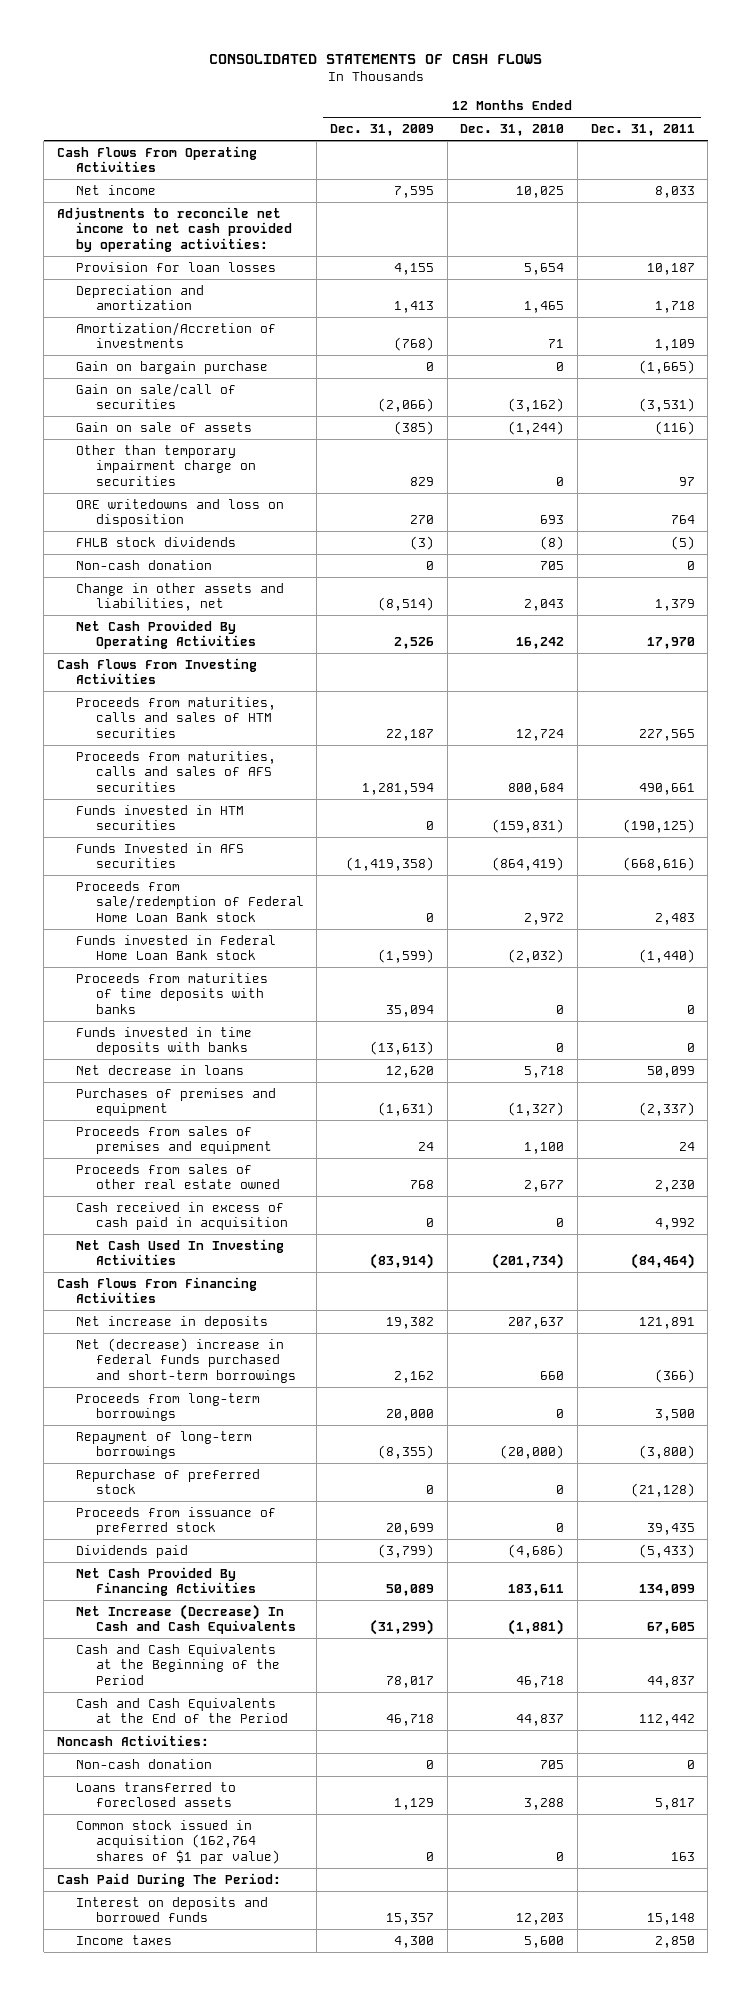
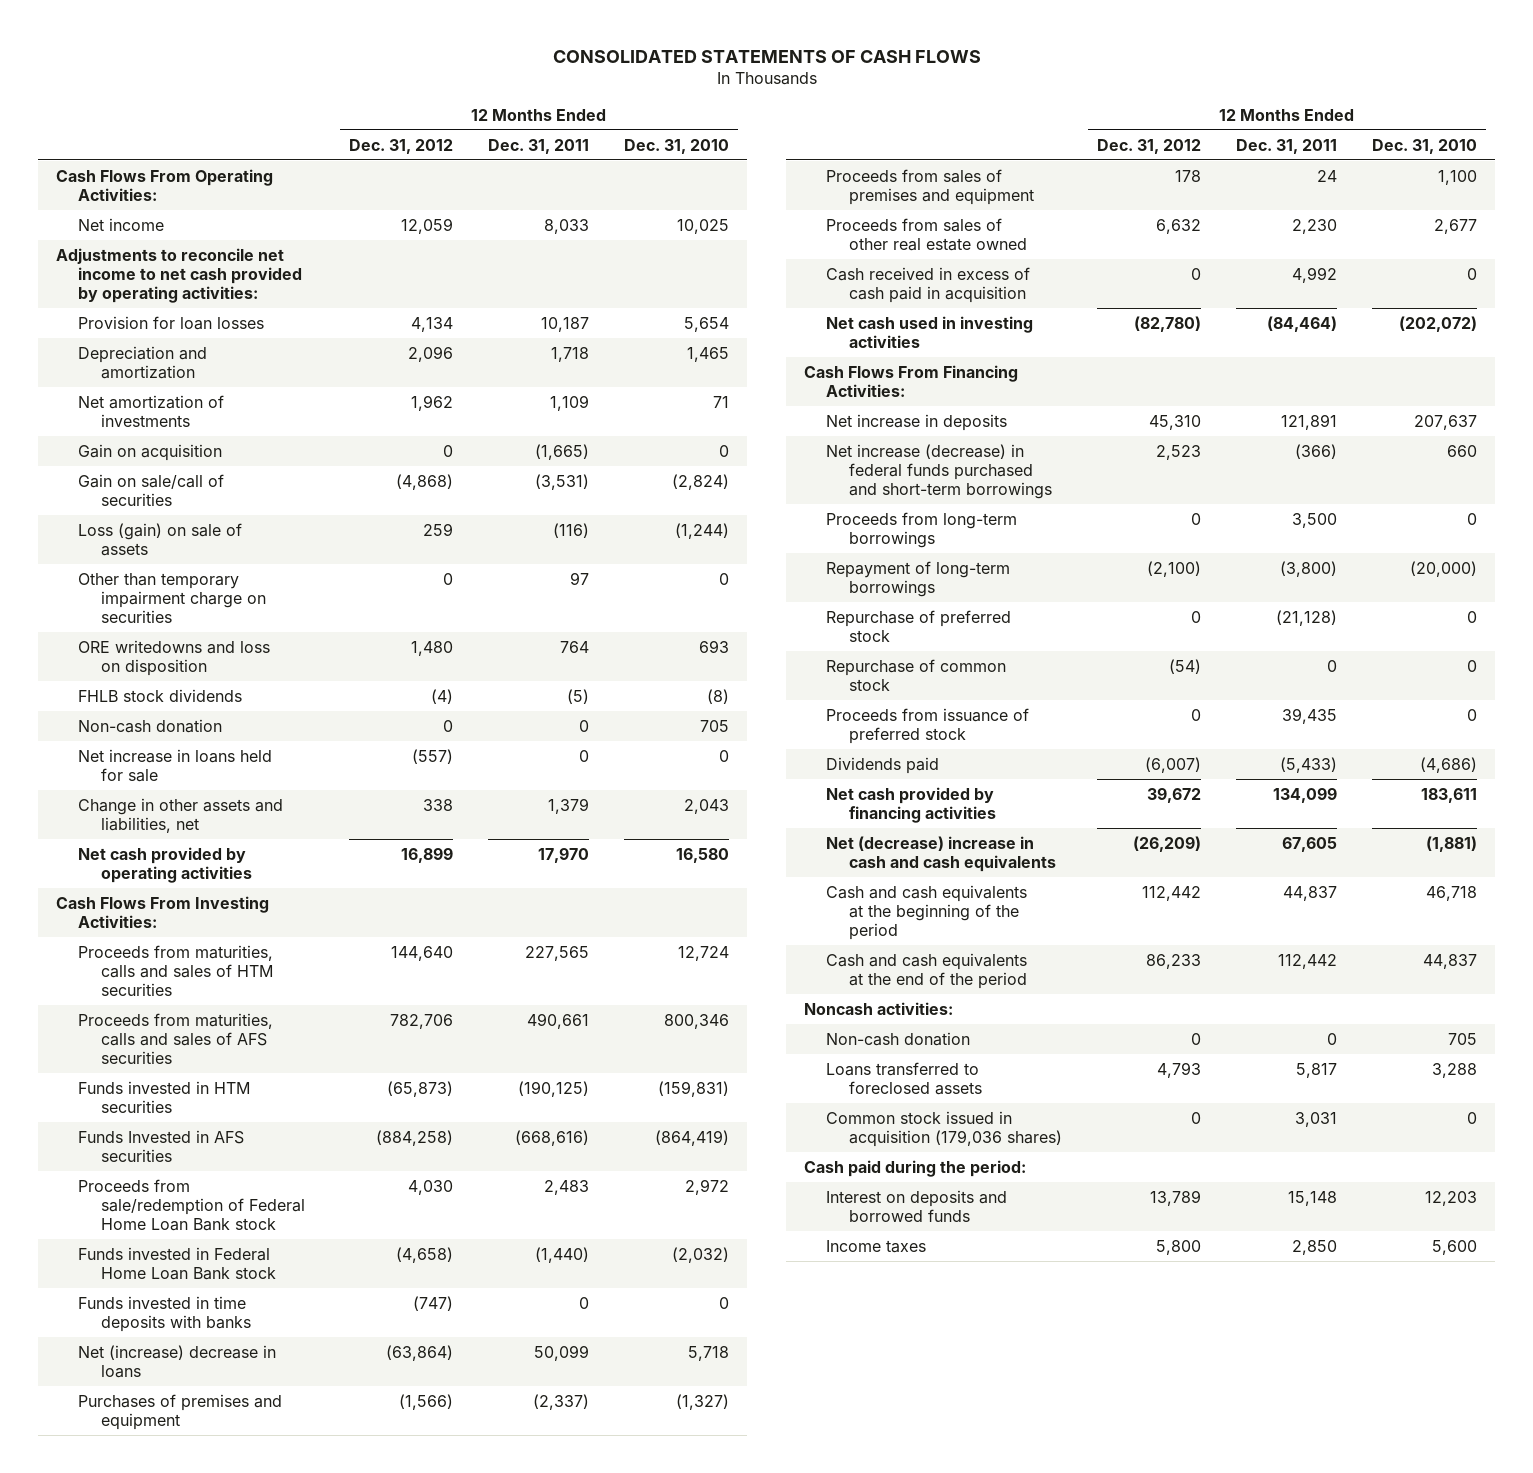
[329,124,434,137] Dec. 31, 2009 -> none
none -> [348,138,453,154] Dec. 31, 2012
[57,146,258,173] Cash Flows From Operating Activities -> [55,168,273,201] Cash Flows From Operating Activities:
[76,322,277,349] Amortization/Accretion of investments -> [78,394,225,427] Net amortization of investments
[76,361,269,375] Gain on bargain purchase -> [78,443,223,461] Gain on acquisition
[508,398,565,413] (3,162) -> [672,473,730,490] (2,824)
[76,422,253,433] Gain on sale of assets -> [78,522,243,556] Loss (gain) on sale of assets
none -> [78,748,273,782] Net increase in loans held for sale
[76,620,256,650] Net Cash Provided By Operating Activities -> [78,846,252,883] Net cash provided by operating activities
[516,637,565,650] 16,242 -> [676,847,730,863] 16,580
[57,658,258,685] Cash Flows From Investing Activities -> [55,895,269,928] Cash Flows From Investing Activities:
[508,782,565,795] 800,684 -> [664,1013,730,1029] 800,346
[76,973,269,1014] Proceeds from maturities of time deposits with banks -> none
[76,1065,245,1076] Net decrease in loans -> [78,1344,277,1378] Net (increase) decrease in loans
[76,1239,285,1266] Net Cash Used In Investing Activities -> [826,315,1034,348] Net cash used in investing activities
[492,1253,565,1270] (201,734) -> [1399,315,1478,332] (202,072)
[57,1277,258,1304] Cash Flows From Financing Activities -> [803,364,1018,397] Cash Flows From Financing Activities:
[76,1338,296,1383] Net (decrease) increase in federal funds purchased and short-term borrowings -> [826,443,1052,499] Net increase (decrease) in federal funds purchased and short-term borrowings
none -> [826,658,1007,691] Repurchase of common stock
[76,1567,256,1597] Net Cash Provided By Financing Activities -> [826,786,996,823] Net cash provided by financing activities
[76,1604,296,1635] Net Increase (Decrease) In Cash and Cash Equivalents -> [826,835,1056,872] Net (decrease) increase in cash and cash equivalents
[76,1644,280,1685] Cash and Cash Equivalents at the Beginning of the Period -> [826,884,1028,940] Cash and cash equivalents at the beginning of the period
[76,1698,288,1724] Cash and Cash Equivalents at the End of the Period -> [826,952,1028,989] Cash and cash equivalents at the end of the period
[57,1735,210,1747] Noncash Activities: -> [803,1001,953,1015] Noncash activities:
[76,1820,280,1864] Common stock issued in acquisition (162,764 shares of $1 par value) -> [826,1110,1062,1147] Common stock issued in acquisition (179,036 shares)
[670,1851,695,1861] 163 -> [1295,1111,1338,1127] 3,031
[57,1873,282,1888] Cash Paid During The Period: -> [803,1159,1026,1177] Cash paid during the period:

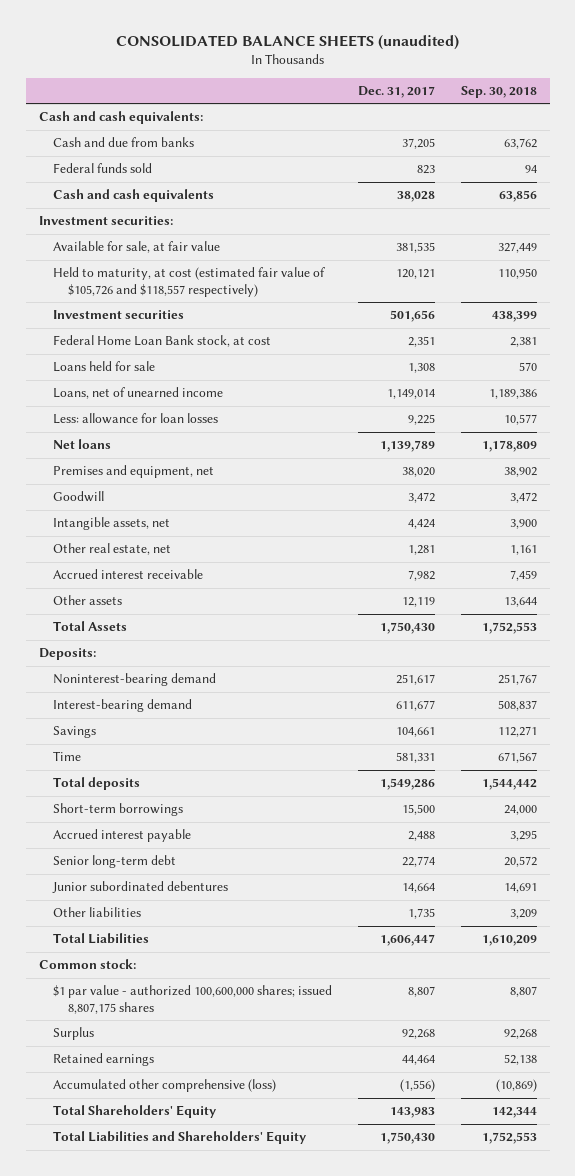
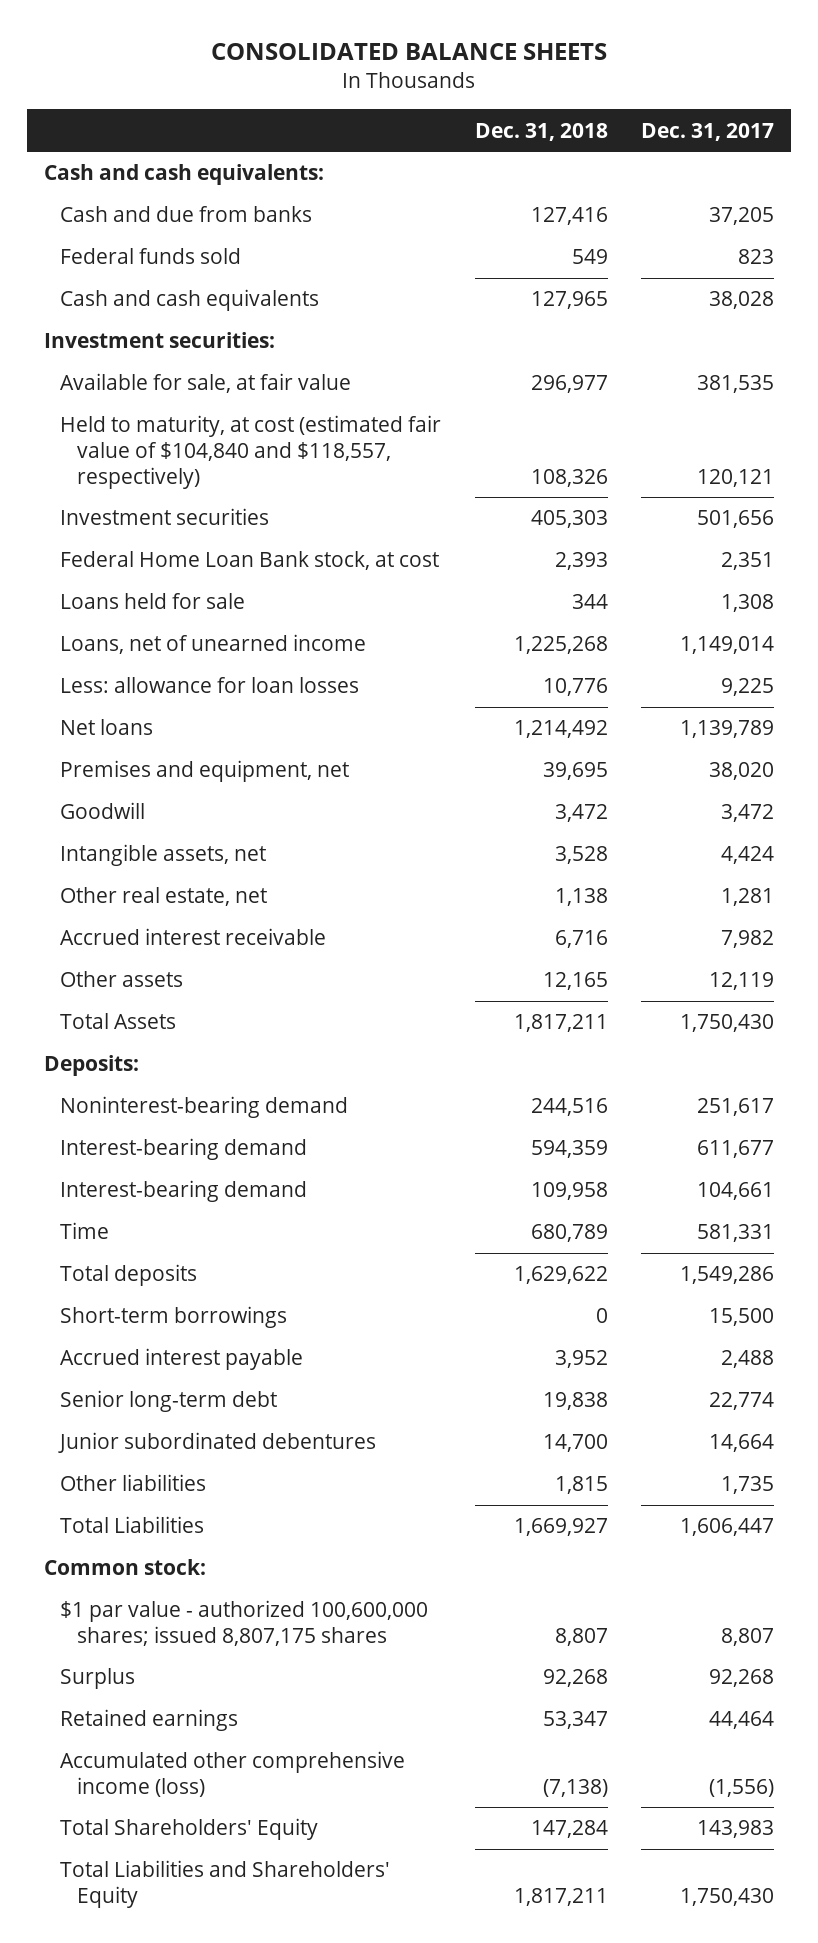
[115,35,459,51] CONSOLIDATED BALANCE SHEETS (unaudited) -> [210,42,607,60] CONSOLIDATED BALANCE SHEETS
[460,85,537,98] Sep. 30, 2018 -> none
none -> [474,122,608,141] Dec. 31, 2018
[53,267,326,297] Held to maturity, at cost (estimated fair value of $105,726 and $118,557 respectively) -> [60,415,442,489] Held to maturity, at cost (estimated fair value of $104,840 and $118,557, respectively)
[53,726,97,739] Savings -> [60,1180,308,1203] Interest-bearing demand
[53,1079,277,1093] Accumulated other comprehensive (loss) -> [60,1751,406,1797] Accumulated other comprehensive income (loss)

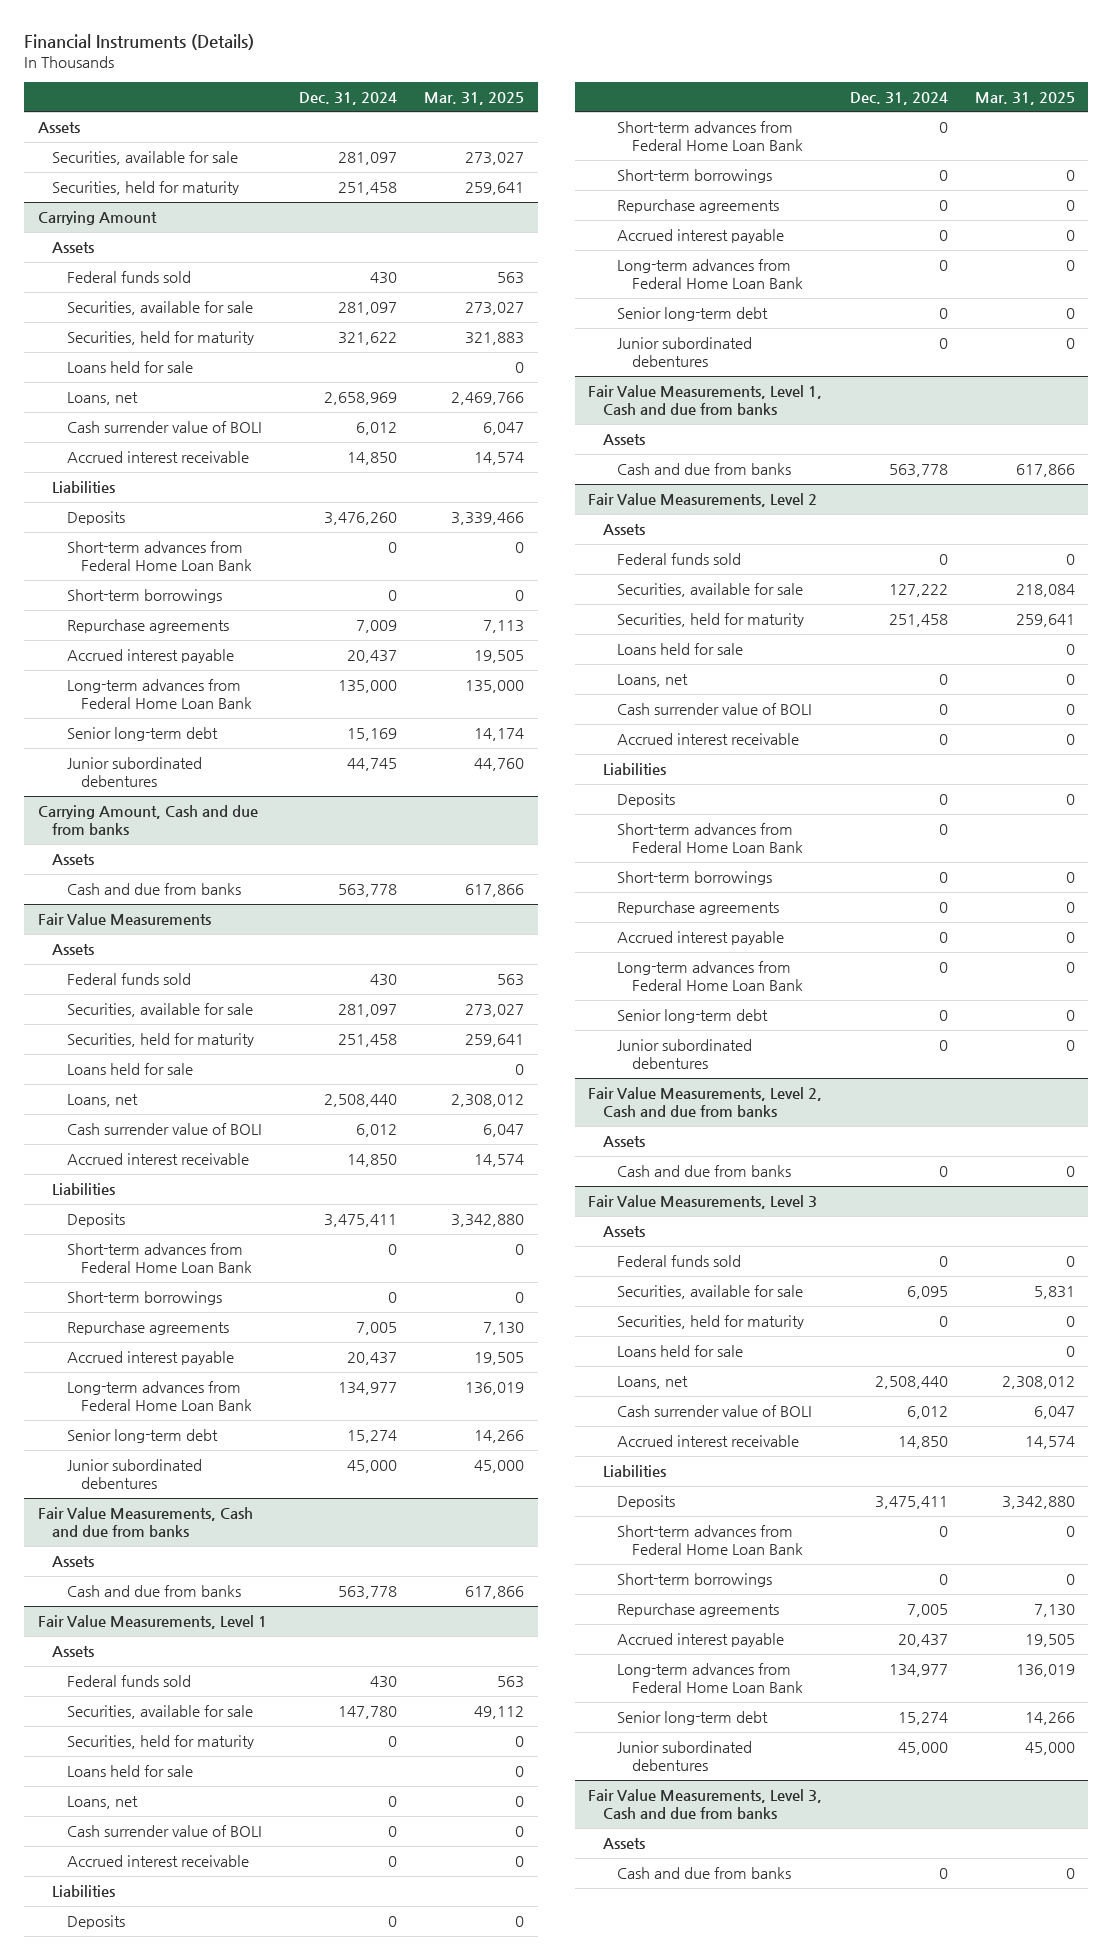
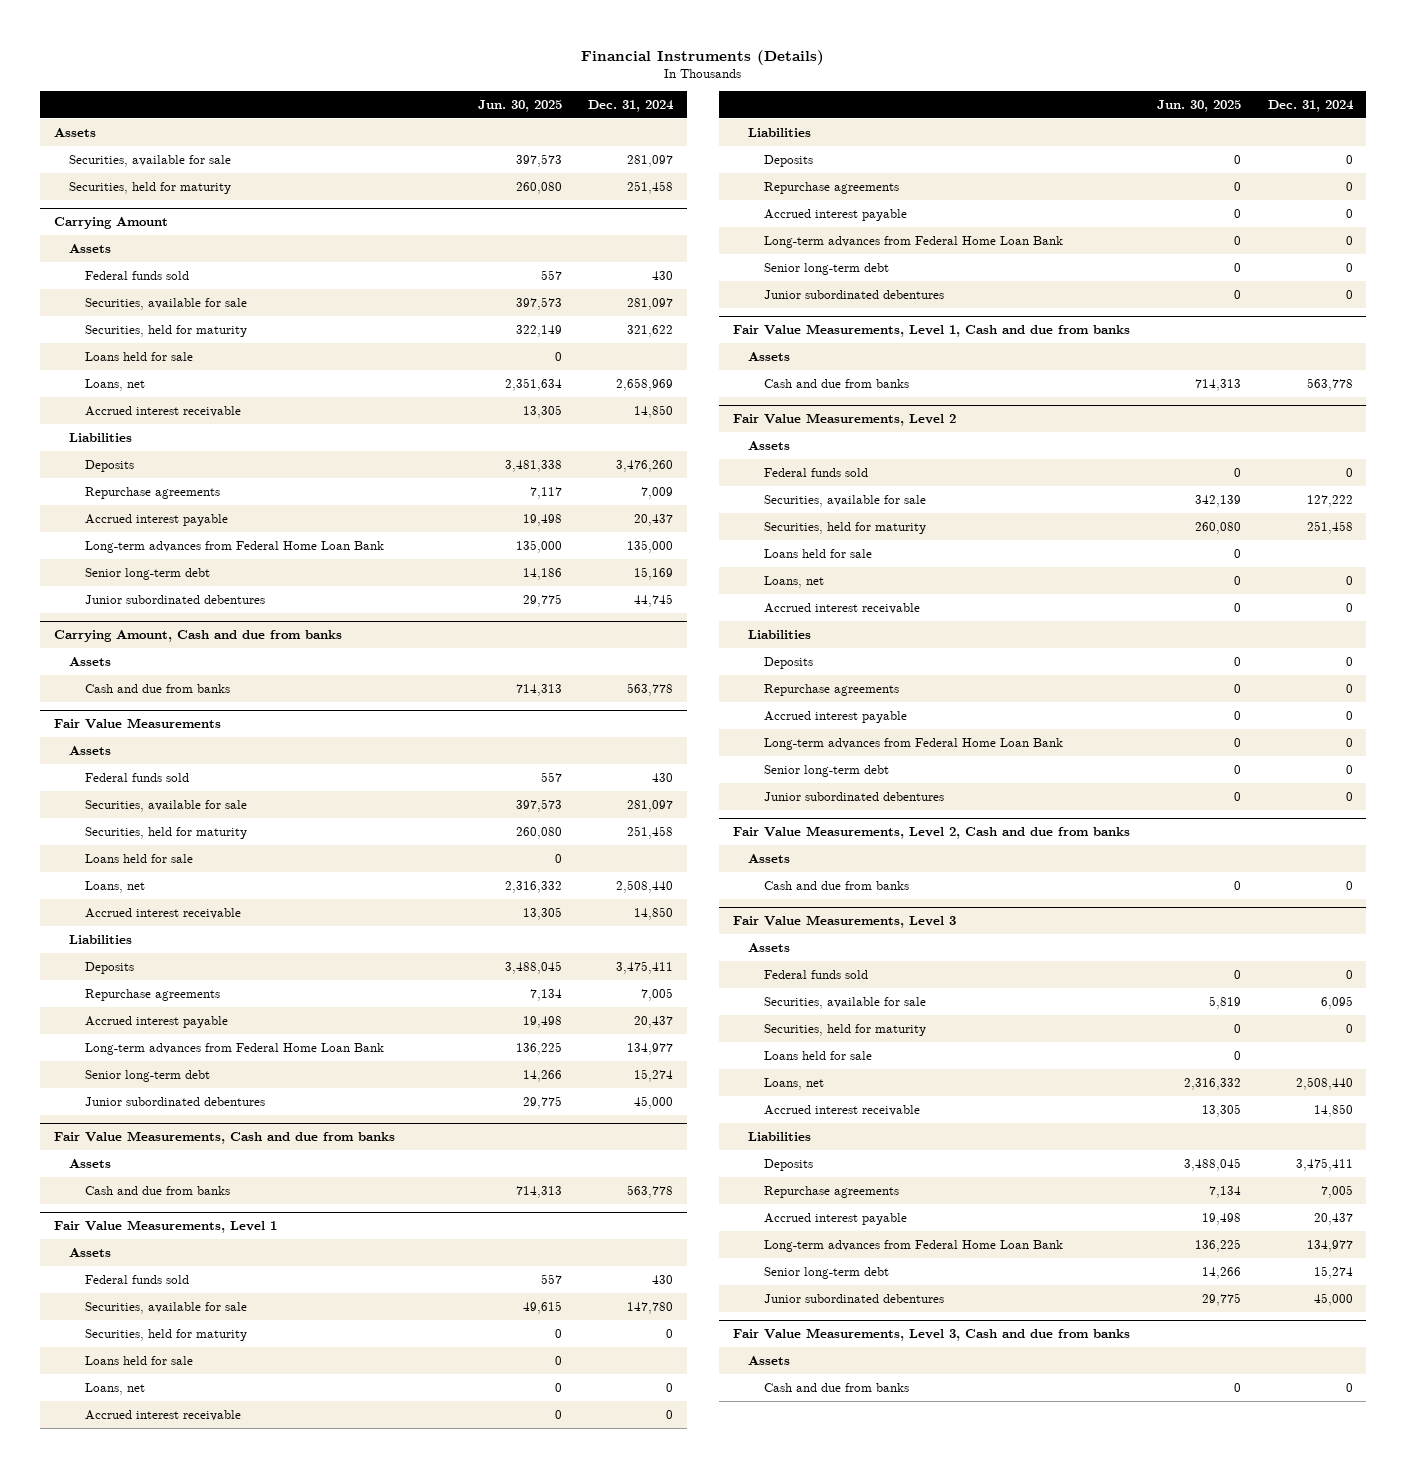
[424,91,525,105] Mar. 31, 2025 -> none
none -> [477,100,562,113] Jun. 30, 2025
[66,421,262,434] Cash surrender value of BOLI -> none
[66,541,253,572] Short-term advances from Federal Home Loan Bank -> none
[66,589,222,604] Short-term borrowings -> none
[66,1123,262,1136] Cash surrender value of BOLI -> none
[66,1243,253,1274] Short-term advances from Federal Home Loan Bank -> none
[66,1291,222,1306] Short-term borrowings -> none
[66,1825,262,1838] Cash surrender value of BOLI -> none
[617,121,803,152] Short-term advances from Federal Home Loan Bank -> none
[617,169,773,184] Short-term borrowings -> none
[617,703,813,716] Cash surrender value of BOLI -> none
[617,823,803,854] Short-term advances from Federal Home Loan Bank -> none
[617,871,773,886] Short-term borrowings -> none
[617,1405,813,1418] Cash surrender value of BOLI -> none
[617,1525,803,1556] Short-term advances from Federal Home Loan Bank -> none
[617,1573,773,1588] Short-term borrowings -> none

